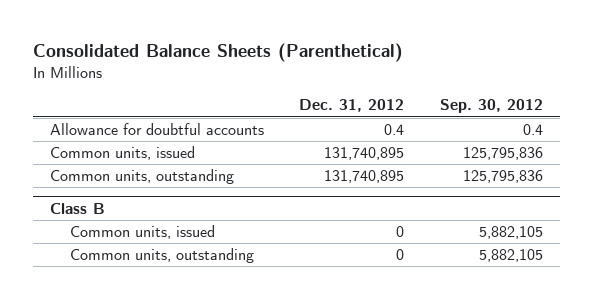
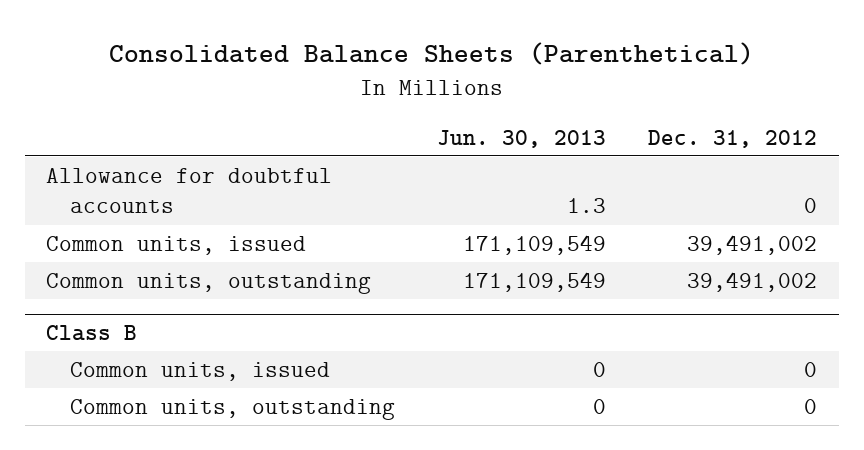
[439,99,543,114] Sep. 30, 2012 -> none
none -> [437,129,607,148] Jun. 30, 2013
[384,123,405,135] 0.4 -> [804,198,818,214] 0
[324,146,405,160] 131,740,895 -> [687,234,818,255] 39,491,002
[324,169,405,183] 131,740,895 -> [687,271,818,292] 39,491,002

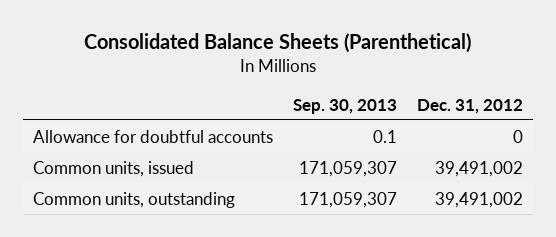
[437,129,607,148] Jun. 30, 2013 -> none
none -> [292,98,397,114] Sep. 30, 2013
[46,325,138,342] Class B -> none
[69,361,330,381] Common units, issued -> none
[69,398,395,420] Common units, outstanding -> none

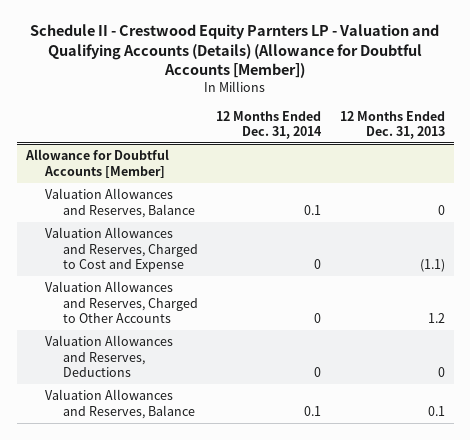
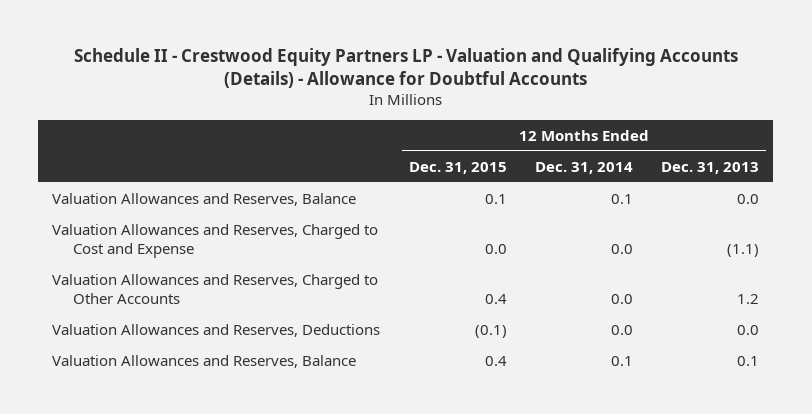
[30,24,440,78] Schedule II - Crestwood Equity Parnters LP - Valuation and Qualifying Accounts (Details) (Allowance for Doubtful Accounts [Member]) -> [73,47,738,88] Schedule II - Crestwood Equity Partners LP - Valuation and Qualifying Accounts (Details) - Allowance for Doubtful Accounts
none -> [408,161,507,174] Dec. 31, 2015
[24,149,169,178] Allowance for Doubtful Accounts [Member] -> none
[437,204,445,215] 0 -> [737,193,760,204] 0.0
[314,258,322,269] 0 -> [610,244,633,255] 0.0
[314,312,322,323] 0 -> [610,294,633,305] 0.0
[314,366,322,377] 0 -> [610,324,633,335] 0.0
[437,366,445,377] 0 -> [737,324,760,335] 0.0

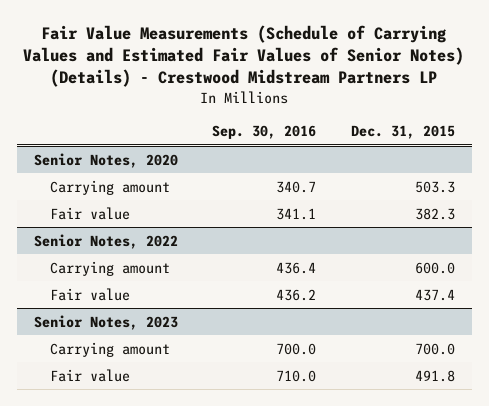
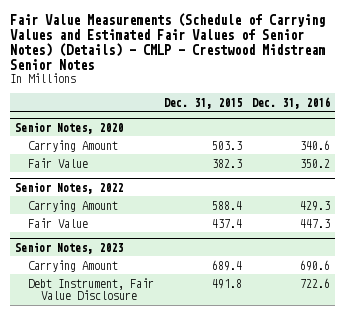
[23,24,465,88] Fair Value Measurements (Schedule of Carrying Values and Estimated Fair Values of Senior Notes) (Details) - Crestwood Midstream Partners LP -> [10,13,326,71] Fair Value Measurements (Schedule of Carrying Values and Estimated Fair Values of Senior Notes) (Details) - CMLP - Crestwood Midstream Senior Notes
[212,124,317,139] Sep. 30, 2016 -> none
none -> [252,96,331,109] Dec. 31, 2016
[50,179,171,195] Carrying amount -> [28,139,119,152] Carrying Amount
[50,206,131,220] Fair value -> [28,157,89,168] Fair Value
[50,260,171,276] Carrying amount -> [28,199,119,212] Carrying Amount
[414,261,455,274] 600.0 -> [212,200,243,210] 588.4
[50,287,131,301] Fair value -> [28,217,89,228] Fair Value
[50,341,171,357] Carrying amount -> [28,259,119,272] Carrying Amount
[414,342,455,355] 700.0 -> [212,259,243,271] 689.4
[50,368,131,382] Fair value -> [28,277,155,301] Debt Instrument, Fair Value Disclosure

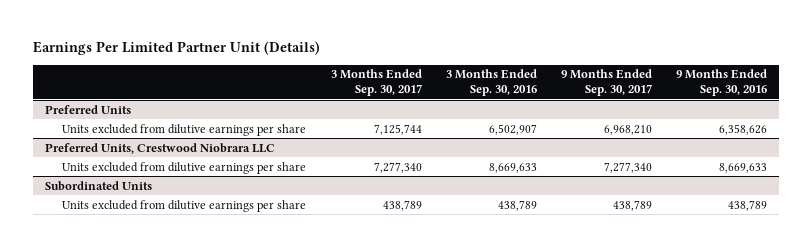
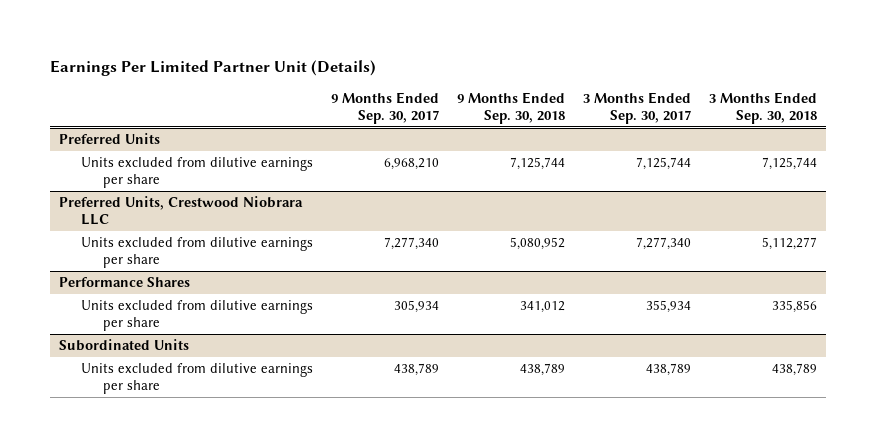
[445,69,537,96] 3 Months Ended Sep. 30, 2016 -> none
[676,69,768,96] 9 Months Ended Sep. 30, 2016 -> none
none -> [457,92,566,124] 9 Months Ended Sep. 30, 2018
none -> [709,92,818,124] 3 Months Ended Sep. 30, 2018
none -> [58,277,190,288] Performance Shares
none -> [81,300,314,332] Units excluded from dilutive earnings per share

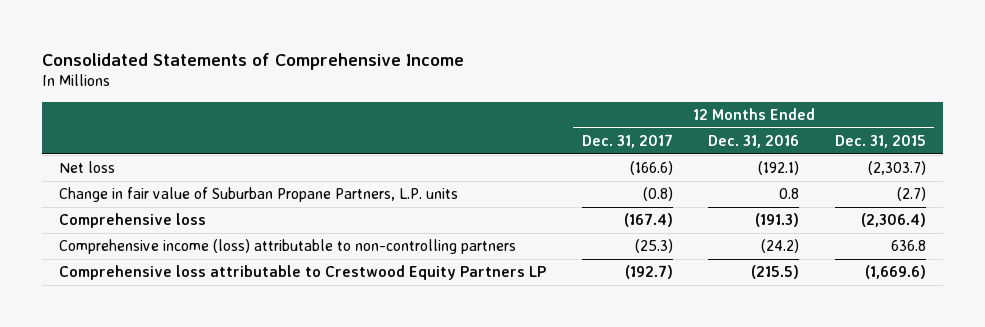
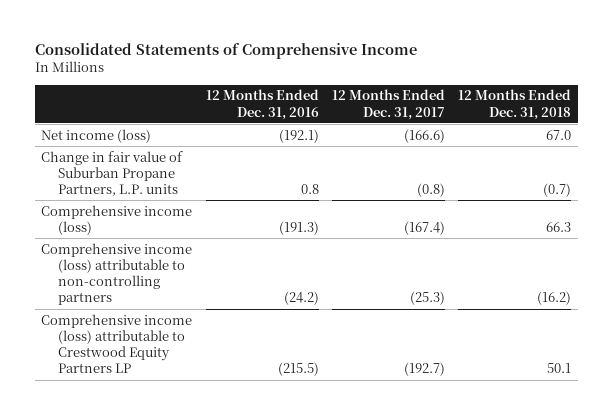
[834,135,926,149] Dec. 31, 2015 -> none
none -> [458,89,572,120] 12 Months Ended Dec. 31, 2018
[59,161,116,174] Net loss -> [41,128,152,143] Net income (loss)
[59,213,207,229] Comprehensive loss -> [41,204,193,235] Comprehensive income (loss)
[59,265,547,281] Comprehensive loss attributable to Crestwood Equity Partners LP -> [41,313,193,374] Comprehensive income (loss) attributable to Crestwood Equity Partners LP

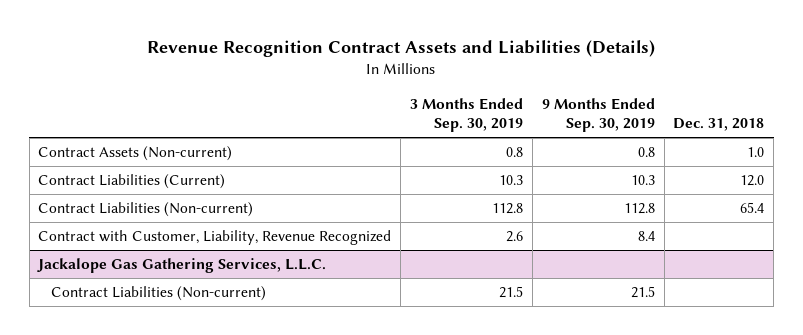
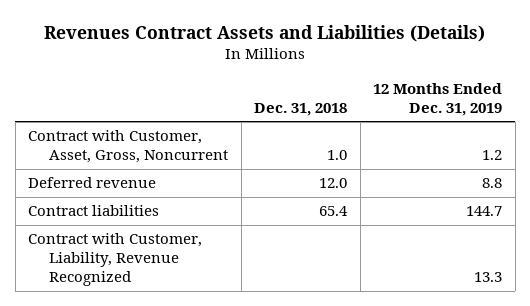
[147,40,656,58] Revenue Recognition Contract Assets and Liabilities (Details) -> [44,24,486,42] Revenues Contract Assets and Liabilities (Details)
[410,98,524,133] 3 Months Ended Sep. 30, 2019 -> none
[541,98,655,133] 9 Months Ended Sep. 30, 2019 -> none
none -> [373,82,503,116] 12 Months Ended Dec. 31, 2019
[38,146,233,162] Contract Assets (Non-current) -> [28,130,229,164] Contract with Customer, Asset, Gross, Noncurrent
[38,174,226,190] Contract Liabilities (Current) -> [28,177,157,189] Deferred revenue
[38,202,254,218] Contract Liabilities (Non-current) -> [28,205,160,217] Contract liabilities
[37,258,327,274] Jackalope Gas Gathering Services, L.L.C. -> none
[51,286,267,302] Contract Liabilities (Non-current) -> none

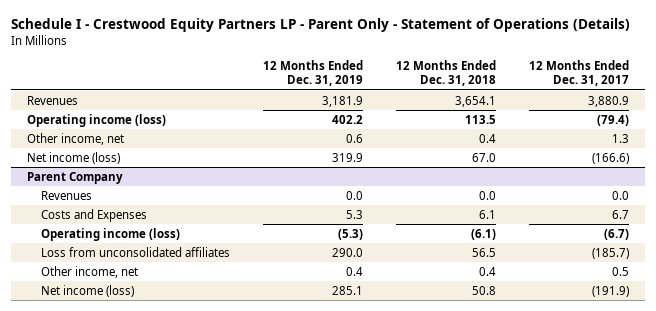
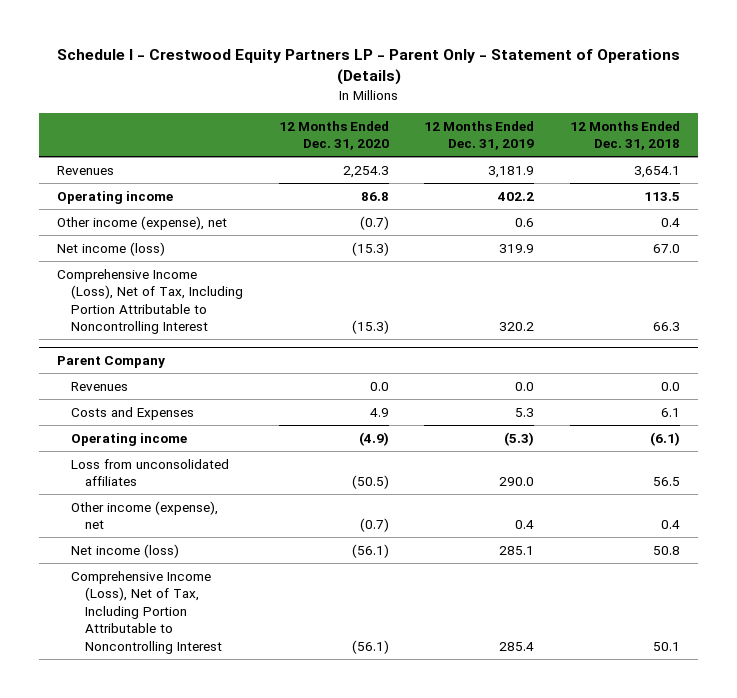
[528,60,629,87] 12 Months Ended Dec. 31, 2017 -> none
none -> [278,120,389,151] 12 Months Ended Dec. 31, 2020
[27,113,167,127] Operating income (loss) -> [57,190,174,204] Operating income
[27,132,125,145] Other income, net -> [57,215,228,230] Other income (expense), net
none -> [57,268,243,335] Comprehensive Income (Loss), Net of Tax, Including Portion Attributable to Noncontrolling Interest
[40,227,180,241] Operating income (loss) -> [70,432,187,446] Operating income
[40,265,138,278] Other income, net -> [70,500,218,530] Other income (expense), net
none -> [70,570,222,654] Comprehensive Income (Loss), Net of Tax, Including Portion Attributable to Noncontrolling Interest

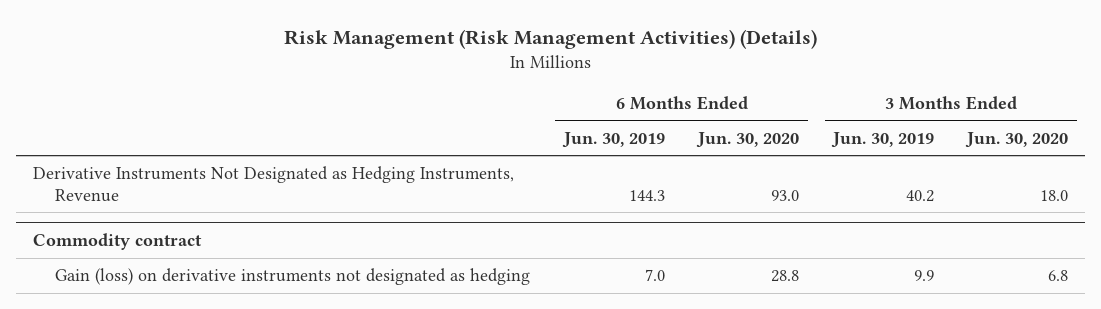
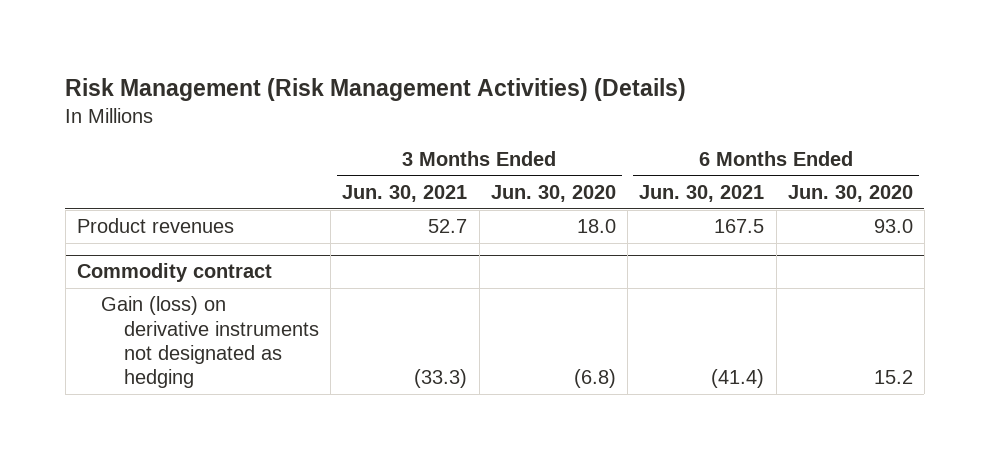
[561,131,665,148] Jun. 30, 2019 -> none
[830,131,934,148] Jun. 30, 2019 -> none
none -> [342,185,468,203] Jun. 30, 2021
none -> [639,185,765,203] Jun. 30, 2021
[32,166,514,202] Derivative Instruments Not Designated as Hedging Instruments, Revenue -> [77,218,235,234] Product revenues
[771,270,800,283] 28.8 -> [873,370,913,385] 15.2
[1048,270,1069,282] 6.8 -> [573,369,616,389] (6.8)

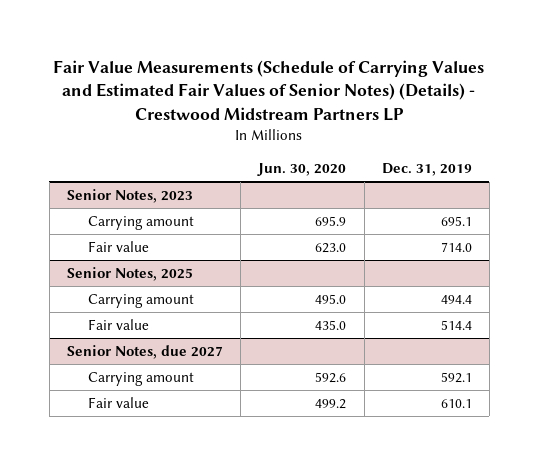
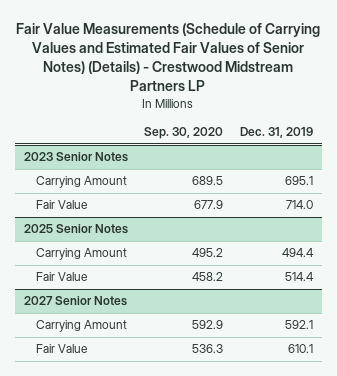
[257,162,347,176] Jun. 30, 2020 -> none
none -> [144,127,224,140] Sep. 30, 2020
[67,188,194,203] Senior Notes, 2023 -> [23,152,128,163] 2023 Senior Notes
[87,215,194,230] Carrying amount -> [35,176,127,189] Carrying Amount
[87,240,149,252] Fair value -> [35,200,88,210] Fair Value
[67,266,194,281] Senior Notes, 2025 -> [23,224,128,235] 2025 Senior Notes
[87,293,194,308] Carrying amount -> [35,248,127,261] Carrying Amount
[87,318,149,330] Fair value -> [35,272,88,282] Fair Value
[67,344,224,359] Senior Notes, due 2027 -> [23,296,127,307] 2027 Senior Notes
[87,371,194,386] Carrying amount -> [35,320,127,333] Carrying Amount
[87,396,149,408] Fair value -> [35,344,88,354] Fair Value

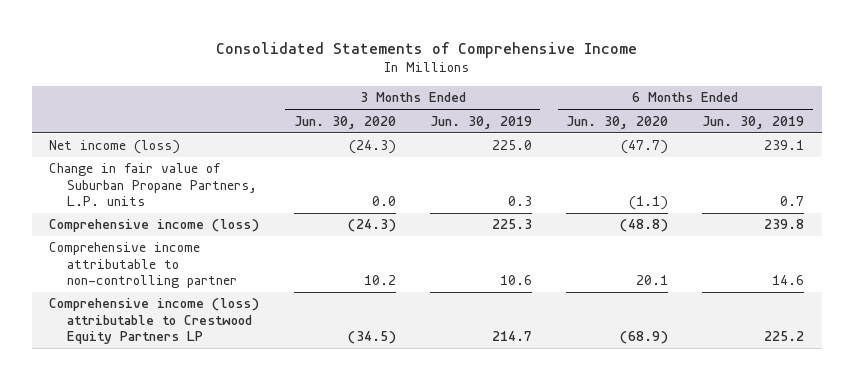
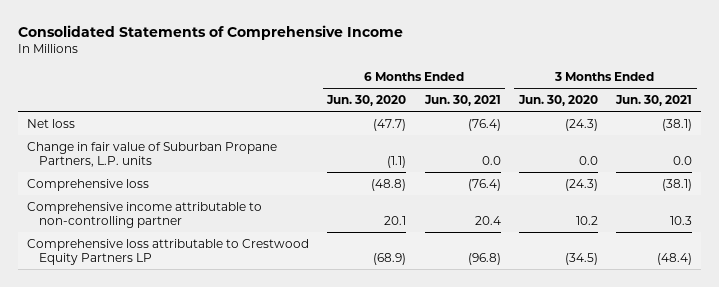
[429,115,532,129] Jun. 30, 2019 -> none
[702,115,805,129] Jun. 30, 2019 -> none
none -> [423,95,501,107] Jun. 30, 2021
none -> [615,95,693,107] Jun. 30, 2021
[49,140,181,155] Net income (loss) -> [27,118,76,128] Net loss
[49,219,260,233] Comprehensive income (loss) -> [27,178,150,191] Comprehensive loss
[49,298,260,345] Comprehensive income (loss) attributable to Crestwood Equity Partners LP -> [27,238,310,265] Comprehensive loss attributable to Crestwood Equity Partners LP

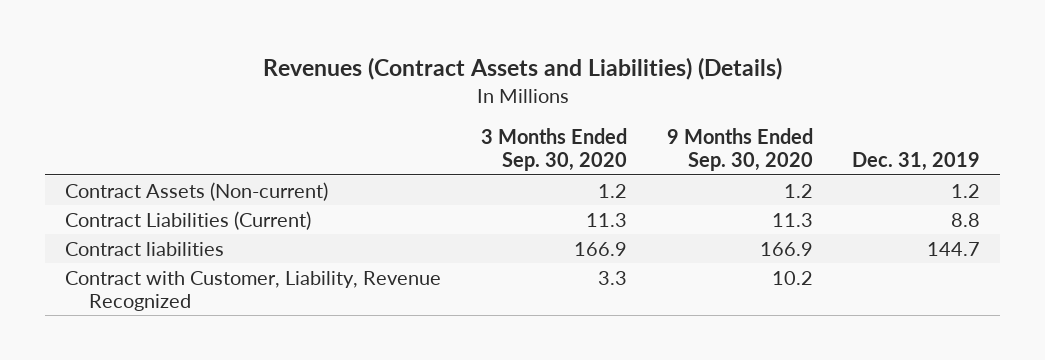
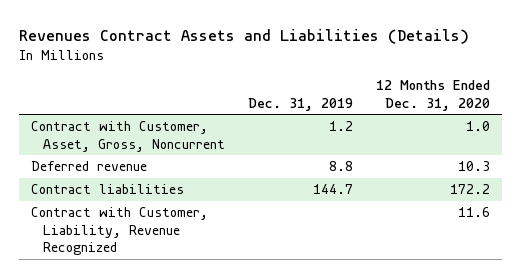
[262,56,782,80] Revenues (Contract Assets and Liabilities) (Details) -> [19,28,470,44] Revenues Contract Assets and Liabilities (Details)
[480,128,627,172] 3 Months Ended Sep. 30, 2020 -> none
[666,128,813,172] 9 Months Ended Sep. 30, 2020 -> none
none -> [376,80,491,111] 12 Months Ended Dec. 31, 2020
[64,181,328,201] Contract Assets (Non-current) -> [30,121,226,152] Contract with Customer, Asset, Gross, Noncurrent
[64,210,311,230] Contract Liabilities (Current) -> [30,161,147,172] Deferred revenue

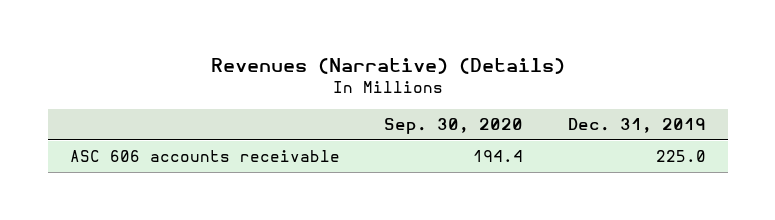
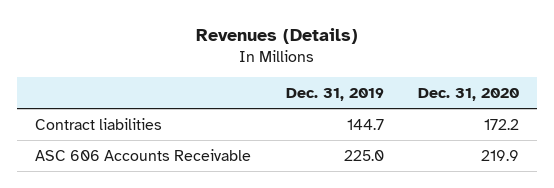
[210,57,565,74] Revenues (Narrative) (Details) -> [196,28,359,45] Revenues (Details)
[384,118,524,135] Sep. 30, 2020 -> none
none -> [418,88,520,102] Dec. 31, 2020
none -> [34,117,162,130] Contract liabilities
[69,150,340,163] ASC 606 accounts receivable -> [34,148,251,161] ASC 606 Accounts Receivable

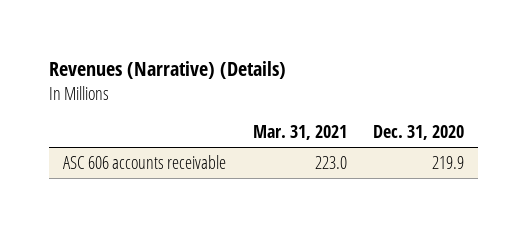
[196,28,359,45] Revenues (Details) -> [49,61,287,80] Revenues (Narrative) (Details)
[285,88,384,102] Dec. 31, 2019 -> none
none -> [252,125,347,141] Mar. 31, 2021
[34,117,162,130] Contract liabilities -> none
[34,148,251,161] ASC 606 Accounts Receivable -> [62,155,226,170] ASC 606 accounts receivable

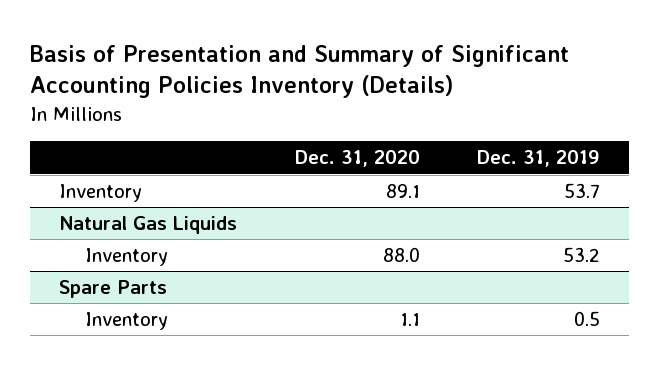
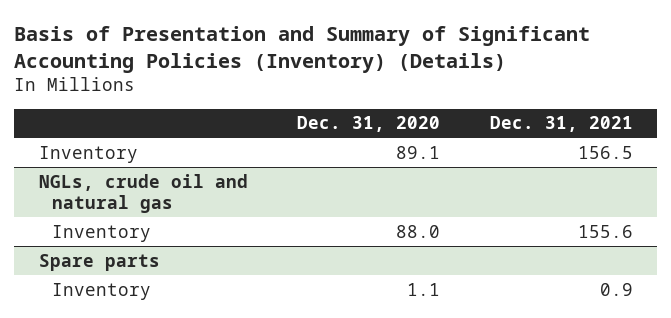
[30,44,570,99] Basis of Presentation and Summary of Significant Accounting Policies Inventory (Details) -> [14,26,591,73] Basis of Presentation and Summary of Significant Accounting Policies (Inventory) (Details)
[477,150,601,168] Dec. 31, 2019 -> none
none -> [489,116,633,133] Dec. 31, 2021
[58,216,237,235] Natural Gas Liquids -> [38,173,248,213] NGLs, crude oil and natural gas
[58,280,167,299] Spare Parts -> [38,253,160,271] Spare parts

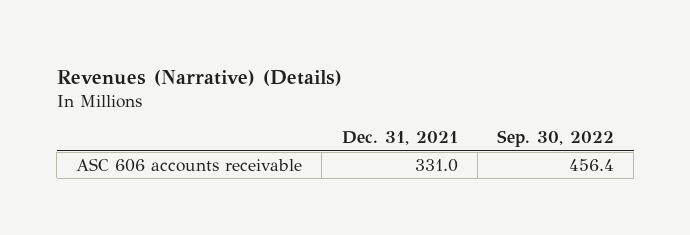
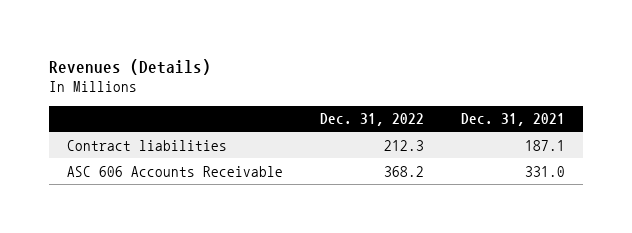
[56,69,342,86] Revenues (Narrative) (Details) -> [49,58,212,75] Revenues (Details)
[496,130,614,148] Sep. 30, 2022 -> none
none -> [319,113,424,127] Dec. 31, 2022
none -> [67,139,228,151] Contract liabilities
[76,158,303,173] ASC 606 accounts receivable -> [67,165,284,177] ASC 606 Accounts Receivable

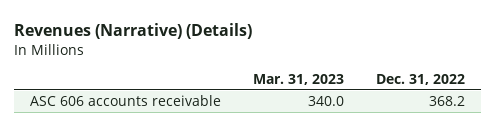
[49,58,212,75] Revenues (Details) -> [14,23,253,40] Revenues (Narrative) (Details)
[460,113,565,127] Dec. 31, 2021 -> none
none -> [252,74,344,86] Mar. 31, 2023
[67,139,228,151] Contract liabilities -> none
[67,165,284,177] ASC 606 Accounts Receivable -> [30,95,222,107] ASC 606 accounts receivable

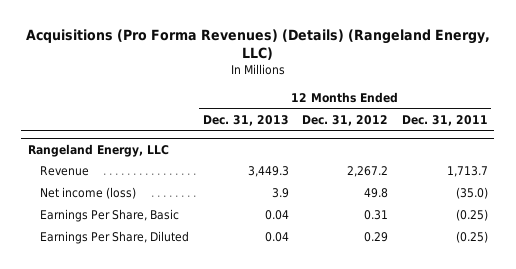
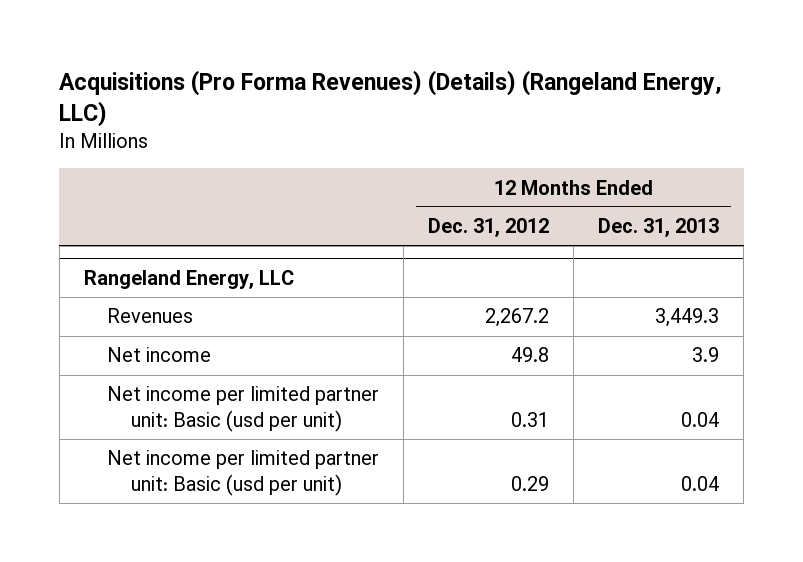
[401,114,488,126] Dec. 31, 2011 -> none
[40,166,90,177] Revenue -> [107,308,194,324] Revenues
[40,187,137,200] Net income (loss) -> [107,347,212,363] Net income
[40,209,180,223] Earnings Per Share, Basic -> [107,386,380,433] Net income per limited partner unit: Basic (usd per unit)
[40,231,190,245] Earnings Per Share, Diluted -> [107,450,380,497] Net income per limited partner unit: Basic (usd per unit)

